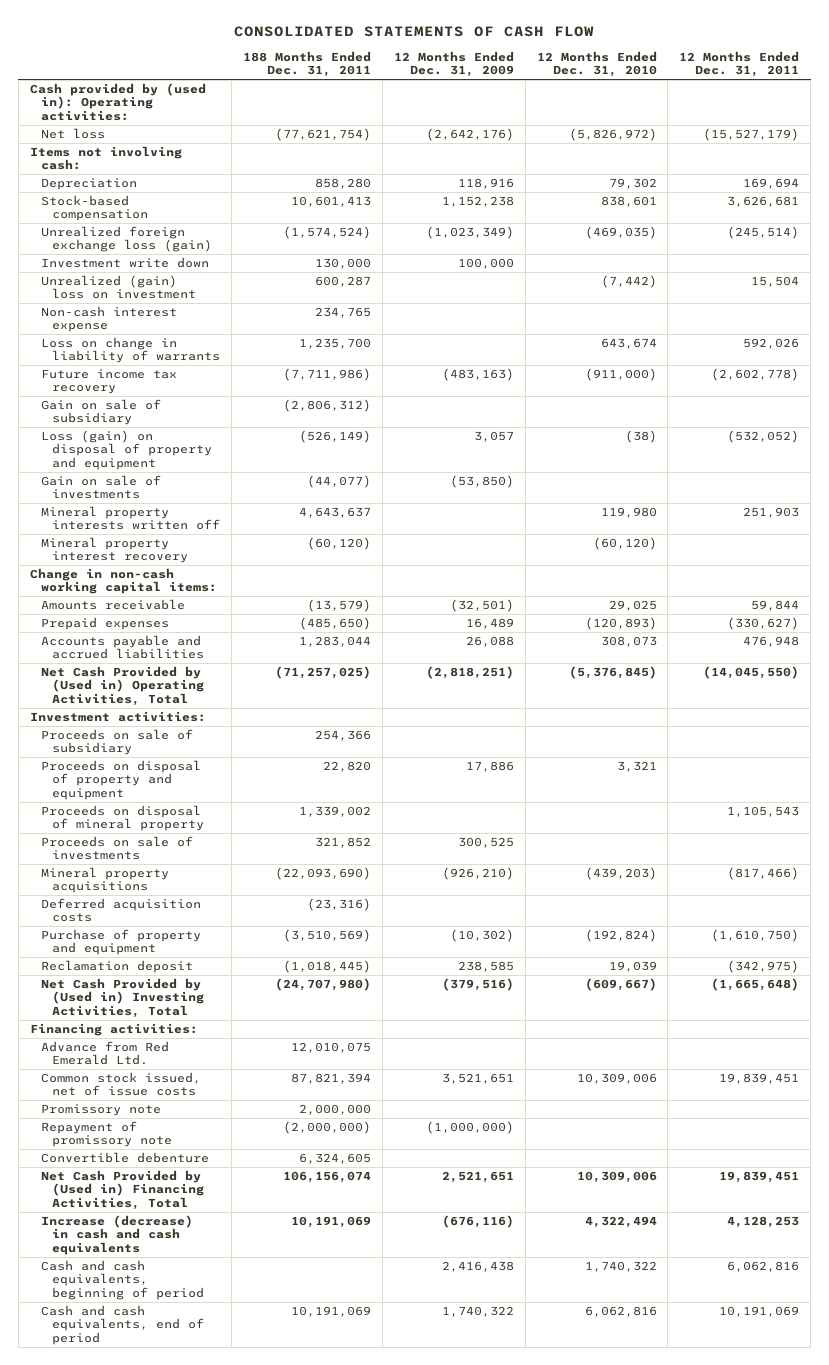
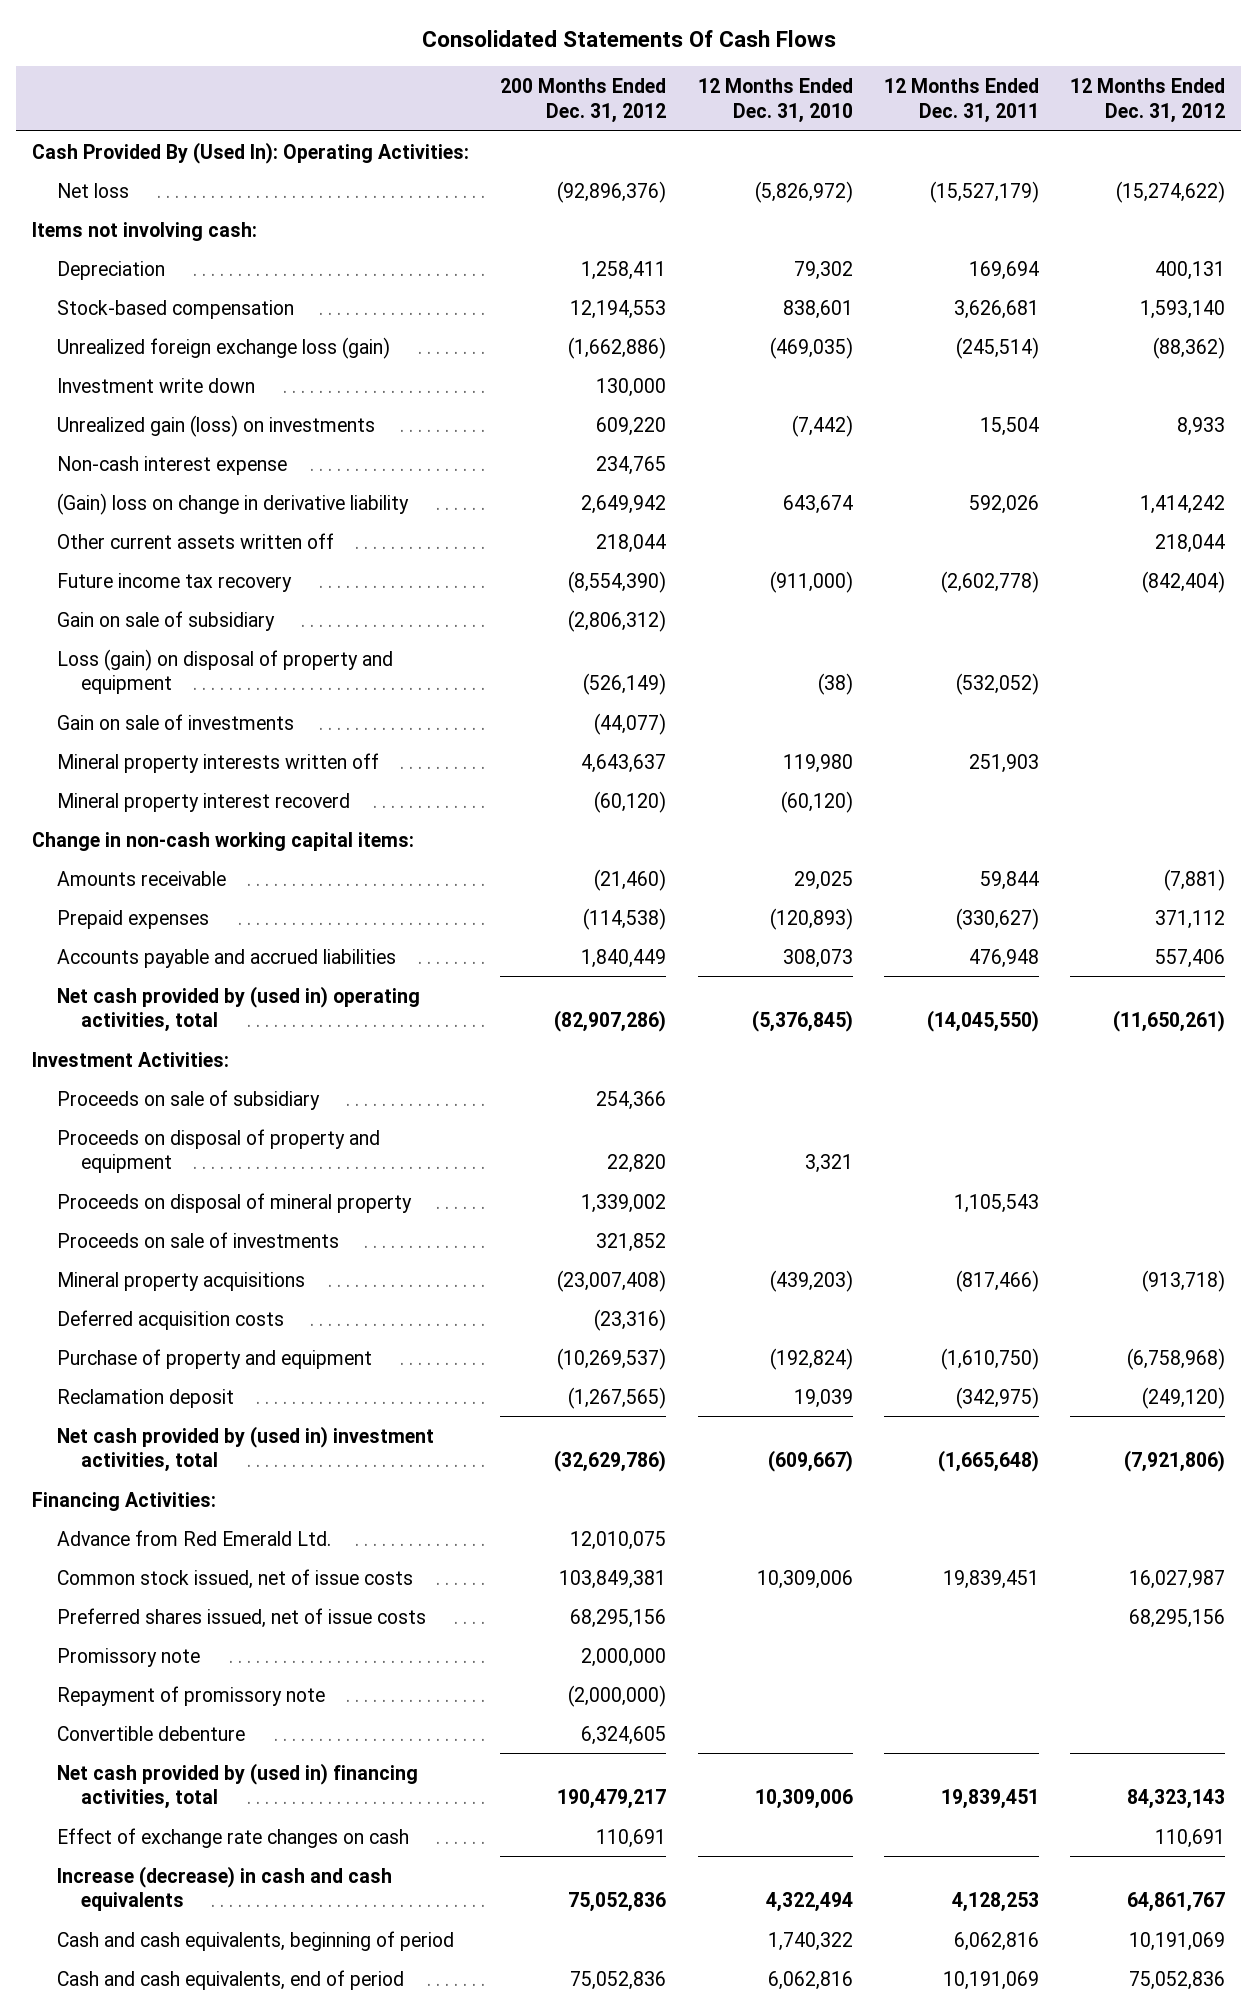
[234,26,595,38] CONSOLIDATED STATEMENTS OF CASH FLOW -> [421,29,836,47] Consolidated Statements Of Cash Flows
[243,50,372,78] 188 Months Ended Dec. 31, 2011 -> none
[393,50,514,78] 12 Months Ended Dec. 31, 2009 -> none
none -> [500,78,667,123] 200 Months Ended Dec. 31, 2012
none -> [1070,78,1226,123] 12 Months Ended Dec. 31, 2012
[29,83,206,121] Cash provided by (used in): Operating activities: -> [32,141,470,164] Cash Provided By (Used In): Operating Activities:
[40,275,197,300] Unrealized (gain) loss on investment -> [56,414,375,437] Unrealized gain (loss) on investments
[40,337,221,364] Loss on change in liability of warrants -> [56,492,409,515] (Gain) loss on change in derivative liability
none -> [56,532,334,549] Other current assets written off
[40,537,189,564] Mineral property interest recovery -> [56,792,350,812] Mineral property interest recoverd
[40,666,205,706] Net Cash Provided by (Used in) Operating Activities, Total -> [56,985,420,1033] Net cash provided by (used in) operating activities, total
[29,711,206,723] Investment activities: -> [32,1051,230,1067] Investment Activities:
[40,978,205,1018] Net Cash Provided by (Used in) Investing Activities, Total -> [56,1425,434,1473] Net cash provided by (used in) investment activities, total
[29,1023,198,1037] Financing activities: -> [32,1491,217,1511] Financing Activities:
none -> [56,1607,426,1628] Preferred shares issued, net of issue costs
[40,1170,205,1210] Net Cash Provided by (Used in) Financing Activities, Total -> [56,1762,418,1810] Net cash provided by (used in) financing activities, total
none -> [56,1827,409,1848] Effect of exchange rate changes on cash

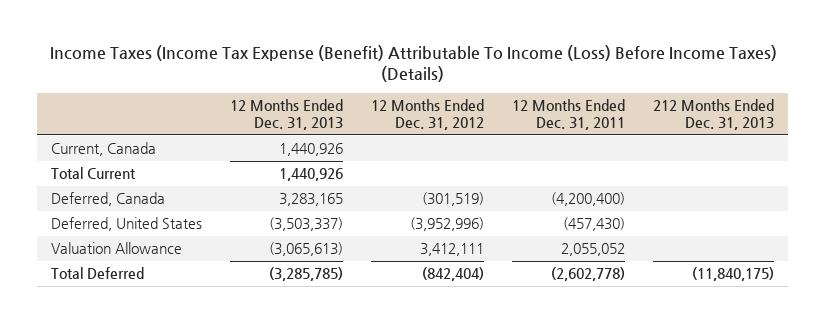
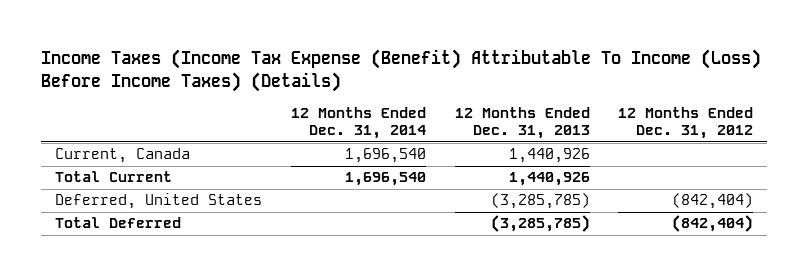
[512,99,626,130] 12 Months Ended Dec. 31, 2011 -> none
[653,99,775,130] 212 Months Ended Dec. 31, 2013 -> none
none -> [290,106,426,140] 12 Months Ended Dec. 31, 2014
[50,192,165,207] Deferred, Canada -> none
[50,242,182,255] Valuation Allowance -> none
[268,217,343,232] (3,503,337) -> [490,193,590,210] (3,285,785)
[410,217,485,232] (3,952,996) -> [672,193,754,210] (842,404)

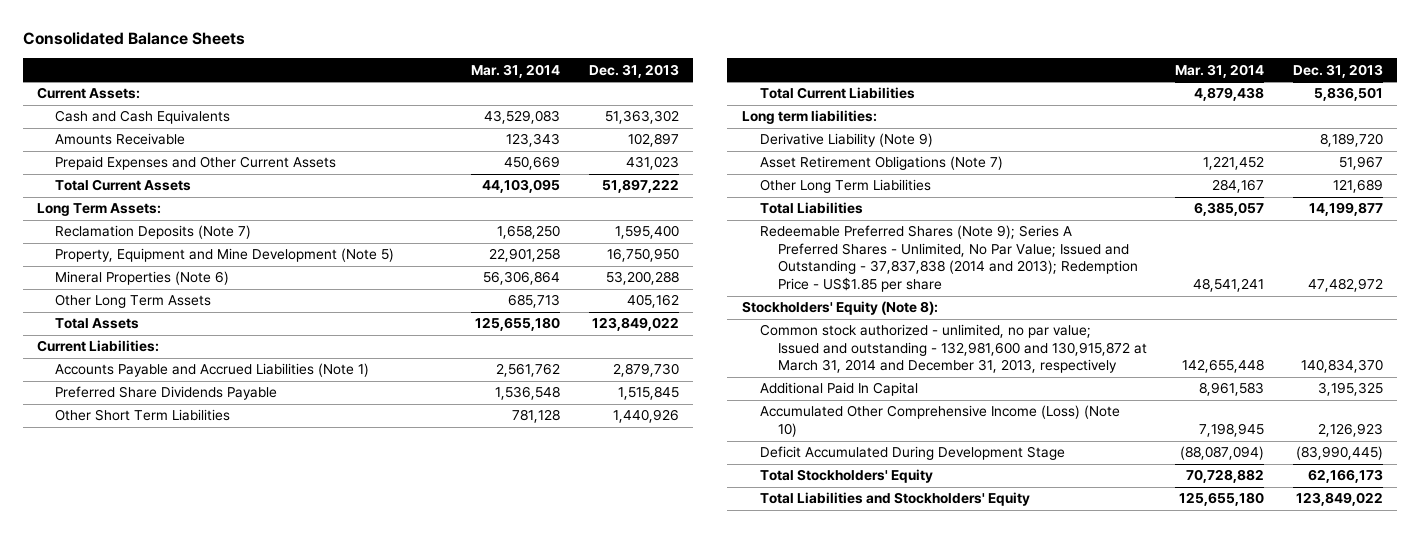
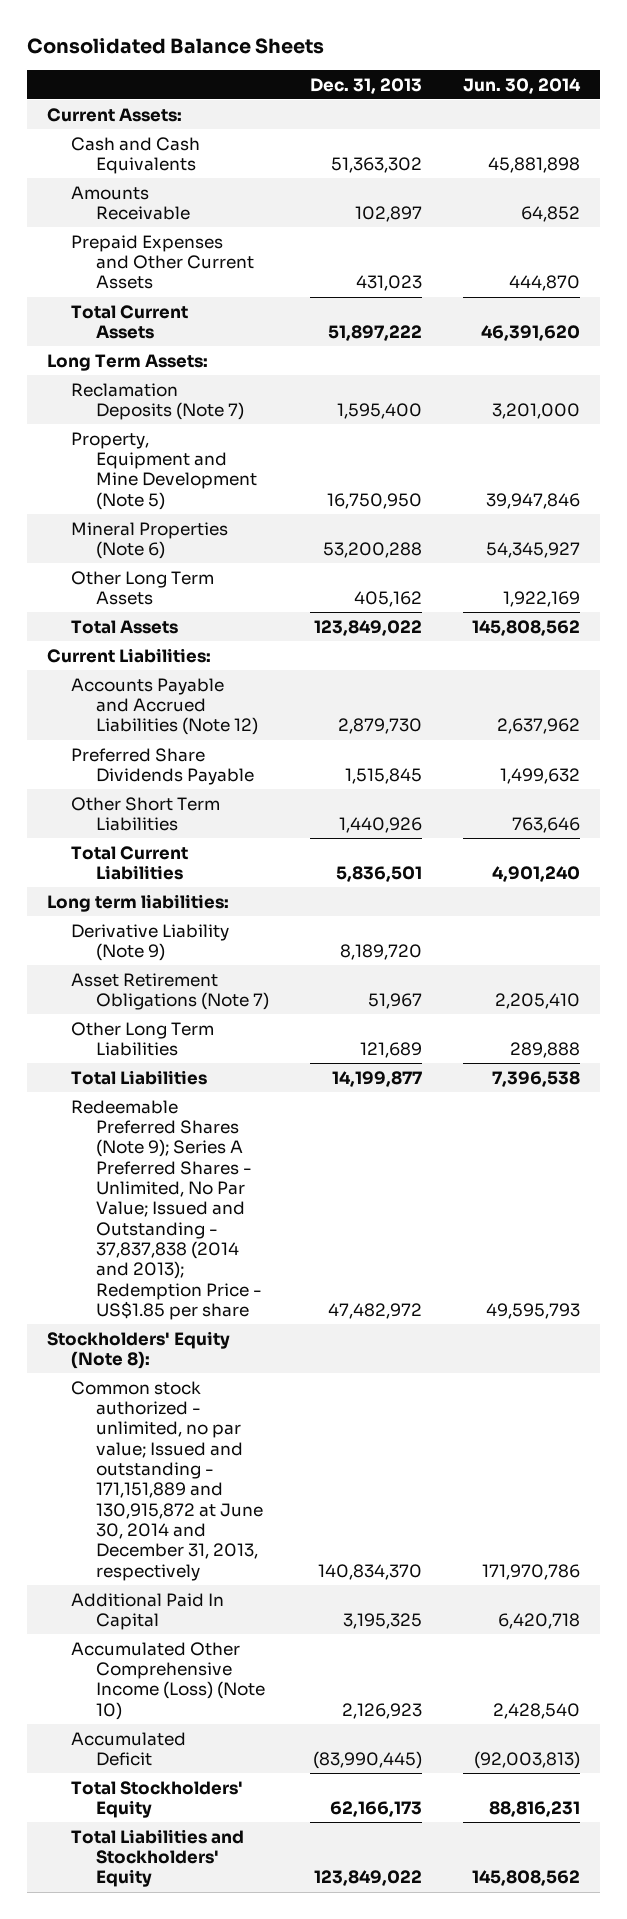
[470,63,560,78] Mar. 31, 2014 -> none
none -> [462,77,581,94] Jun. 30, 2014
[55,363,370,378] Accounts Payable and Accrued Liabilities (Note 1) -> [71,677,258,736] Accounts Payable and Accrued Liabilities (Note 12)
[759,324,1147,374] Common stock authorized - unlimited, no par value; Issued and outstanding - 132,981,600 and 130,915,872 at March 31, 2014 and December 31, 2013, respectively -> [71,1380,263,1581] Common stock authorized - unlimited, no par value; Issued and outstanding - 171,151,889 and 130,915,872 at June 30, 2014 and December 31, 2013, respectively
[759,446,1065,461] Deficit Accumulated During Development Stage -> [71,1731,187,1767] Accumulated Deficit

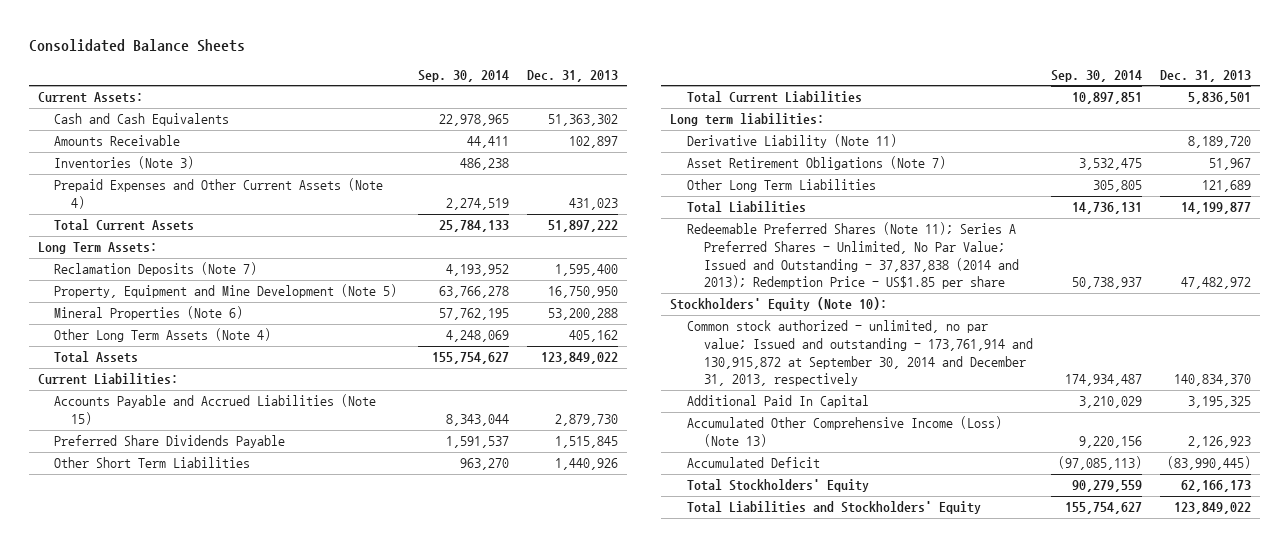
[462,77,581,94] Jun. 30, 2014 -> none
none -> [418,69,510,82] Sep. 30, 2014
none -> [54,156,195,170] Inventories (Note 3)
[71,234,254,290] Prepaid Expenses and Other Current Assets -> [54,178,384,210] Prepaid Expenses and Other Current Assets (Note 4)
[71,570,215,606] Other Long Term Assets -> [54,328,272,343] Other Long Term Assets (Note 4)
[71,677,258,736] Accounts Payable and Accrued Liabilities (Note 12) -> [54,394,377,426] Accounts Payable and Accrued Liabilities (Note 15)
[71,923,230,962] Derivative Liability (Note 9) -> [686,134,897,149] Derivative Liability (Note 11)
[71,1099,262,1320] Redeemable Preferred Shares (Note 9); Series A Preferred Shares - Unlimited, No Par Value; Issued and Outstanding - 37,837,838 (2014 and 2013); Redemption Price - US$1.85 per share -> [686,222,1019,290] Redeemable Preferred Shares (Note 11); Series A Preferred Shares - Unlimited, No Par Value; Issued and Outstanding - 37,837,838 (2014 and 2013); Redemption Price - US$1.85 per share
[47,1330,231,1370] Stockholders' Equity (Note 8): -> [670,297,888,312] Stockholders' Equity (Note 10):
[71,1380,263,1581] Common stock authorized - unlimited, no par value; Issued and outstanding - 171,151,889 and 130,915,872 at June 30, 2014 and December 31, 2013, respectively -> [686,320,1033,387] Common stock authorized - unlimited, no par value; Issued and outstanding - 173,761,914 and 130,915,872 at September 30, 2014 and December 31, 2013, respectively
[71,1641,265,1720] Accumulated Other Comprehensive Income (Loss) (Note 10) -> [686,416,1002,448] Accumulated Other Comprehensive Income (Loss) (Note 13)

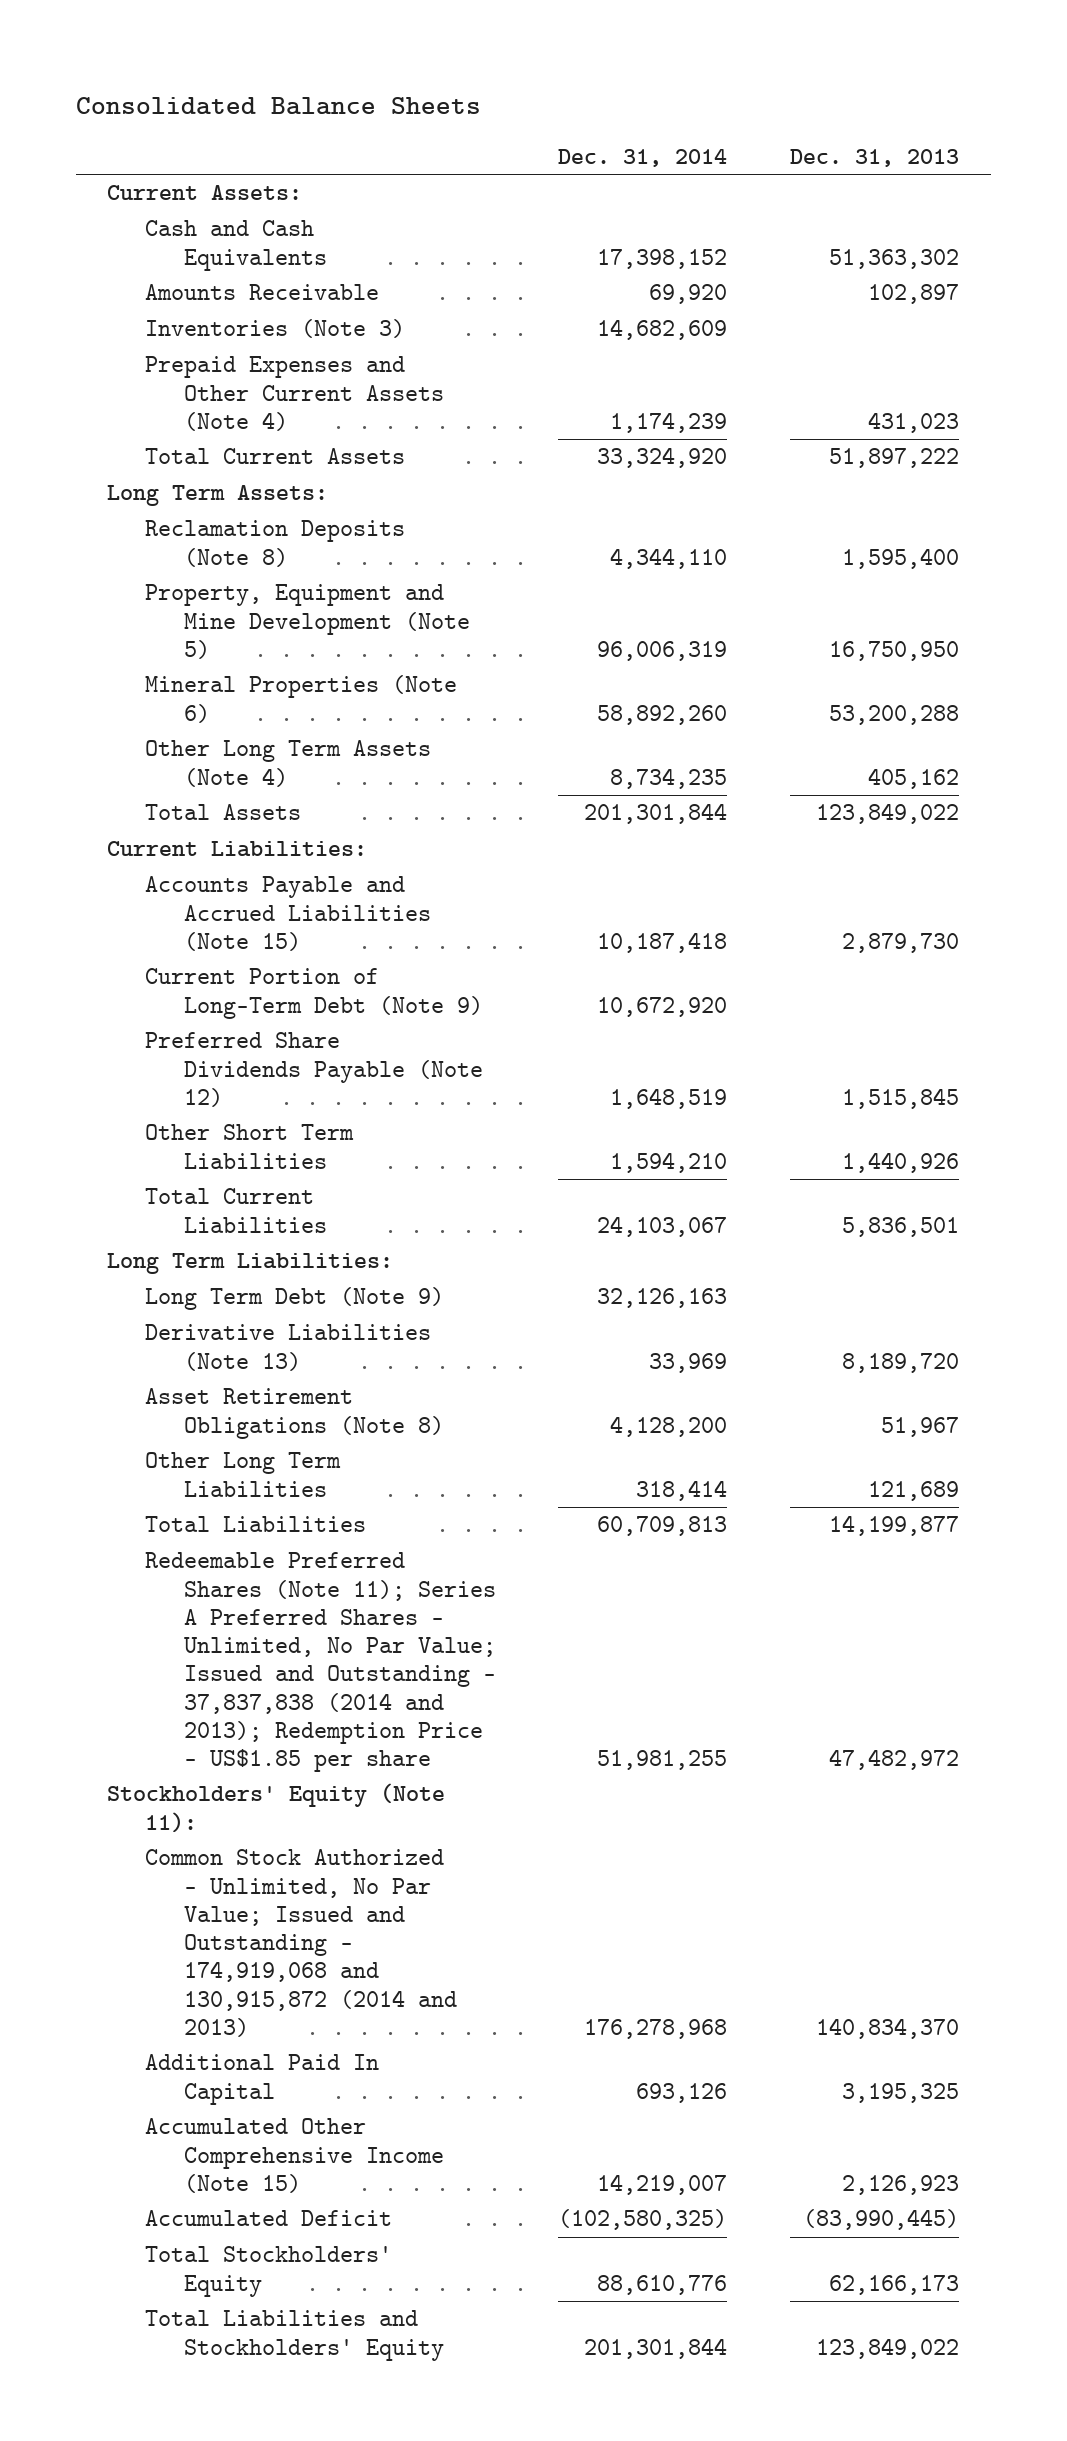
[418,69,510,82] Sep. 30, 2014 -> none
none -> [558,148,728,167] Dec. 31, 2014
[54,262,258,277] Reclamation Deposits (Note 7) -> [145,520,406,567] Reclamation Deposits (Note 8)
none -> [145,968,483,1019] Current Portion of Long-Term Debt (Note 9)
[54,435,286,449] Preferred Share Dividends Payable -> [145,1032,483,1107] Preferred Share Dividends Payable (Note 12)
[670,113,825,127] Long term liabilities: -> [107,1253,394,1275] Long Term Liabilities:
none -> [145,1287,445,1311] Long Term Debt (Note 9)
[686,134,897,149] Derivative Liability (Note 11) -> [145,1324,432,1371] Derivative Liabilities (Note 13)
[686,156,946,171] Asset Retirement Obligations (Note 7) -> [145,1388,444,1439] Asset Retirement Obligations (Note 8)
[670,297,888,312] Stockholders' Equity (Note 10): -> [107,1783,446,1833] Stockholders' Equity (Note 11):
[686,320,1033,387] Common stock authorized - unlimited, no par value; Issued and outstanding - 173,761,914 and 130,915,872 at September 30, 2014 and December 31, 2013, respectively -> [145,1849,457,2037] Common Stock Authorized - Unlimited, No Par Value; Issued and Outstanding - 174,919,068 and 130,915,872 (2014 and 2013)
[686,416,1002,448] Accumulated Other Comprehensive Income (Loss) (Note 13) -> [145,2118,444,2193] Accumulated Other Comprehensive Income (Note 15)

